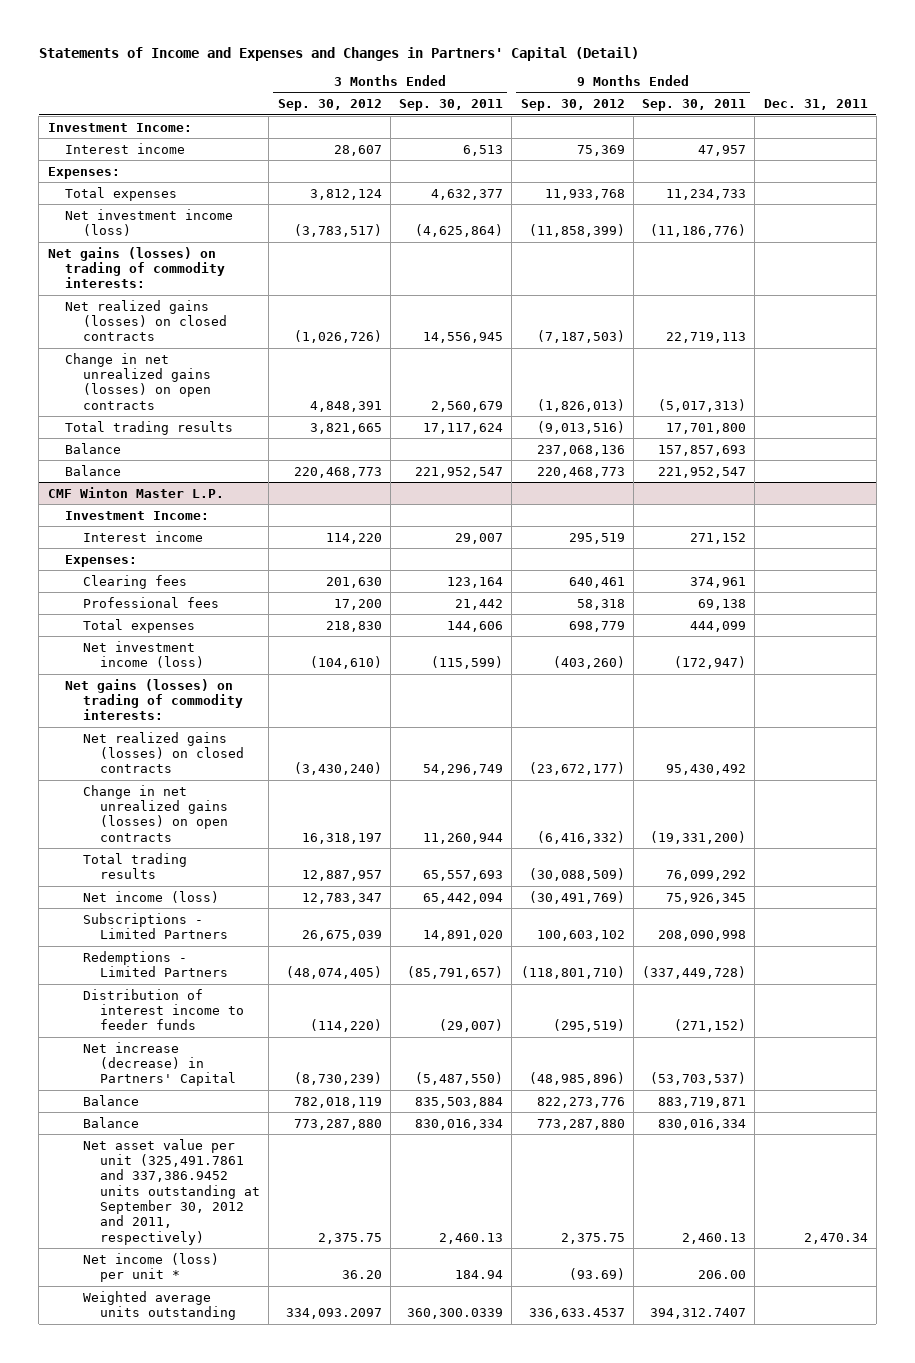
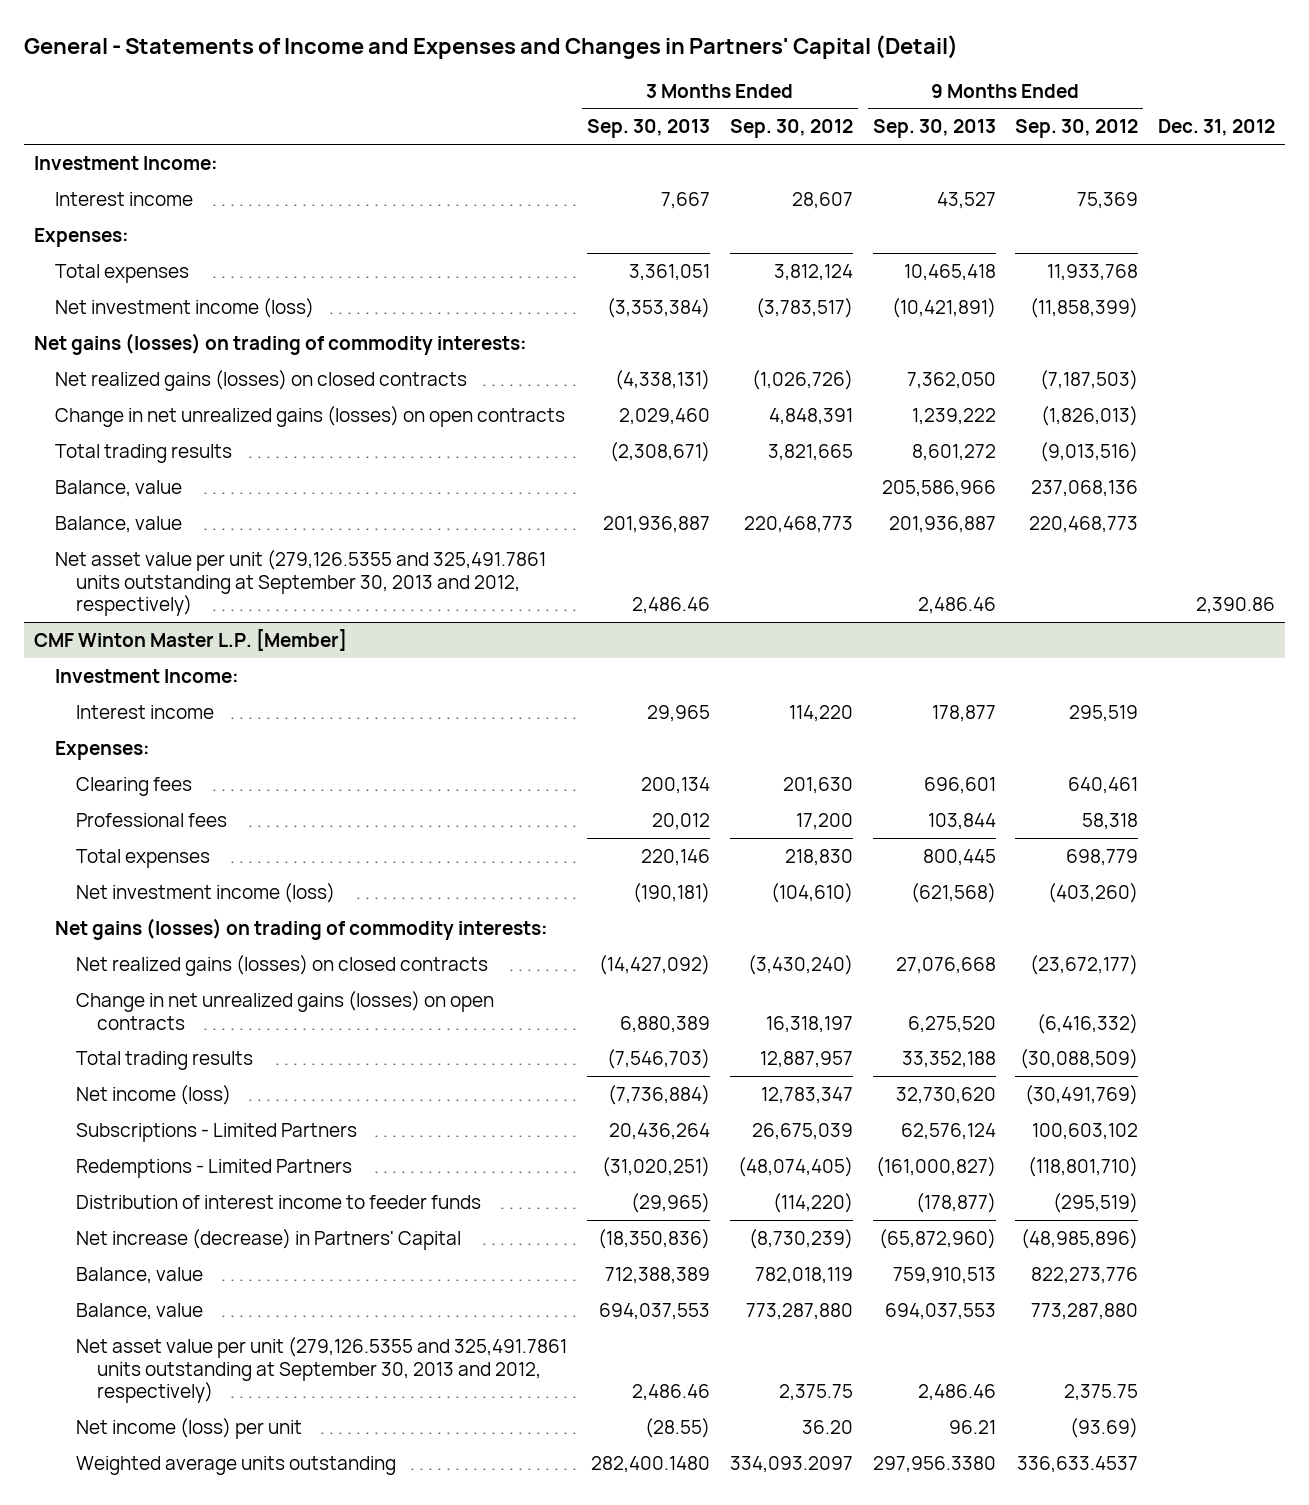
[38,47,639,62] Statements of Income and Expenses and Changes in Partners' Capital (Detail) -> [24,34,959,59] General - Statements of Income and Expenses and Changes in Partners' Capital (Detail)
[399,99,504,112] Sep. 30, 2011 -> none
[642,99,747,112] Sep. 30, 2011 -> none
[763,99,868,111] Dec. 31, 2011 -> none
none -> [586,119,710,139] Sep. 30, 2013
none -> [872,119,996,139] Sep. 30, 2013
none -> [1158,119,1276,137] Dec. 31, 2012
[65,442,122,454] Balance -> [54,479,182,497] Balance, value
[65,464,122,476] Balance -> [54,515,182,533] Balance, value
none -> [54,549,546,617] Net asset value per unit (279,126.5355 and 325,491.7861 units outstanding at September 30, 2013 and 2012, respectively)
[47,486,224,498] CMF Winton Master L.P. -> [34,628,348,651] CMF Winton Master L.P. [Member]
[82,1094,139,1106] Balance -> [75,1266,203,1284] Balance, value
[82,1116,139,1128] Balance -> [75,1302,203,1320] Balance, value
[82,1138,261,1245] Net asset value per unit (325,491.7861 and 337,386.9452 units outstanding at September 30, 2012 and 2011, respectively) -> [75,1336,567,1404] Net asset value per unit (279,126.5355 and 325,491.7861 units outstanding at September 30, 2013 and 2012, respectively)
[82,1252,219,1282] Net income (loss) per unit * -> [75,1417,302,1439] Net income (loss) per unit

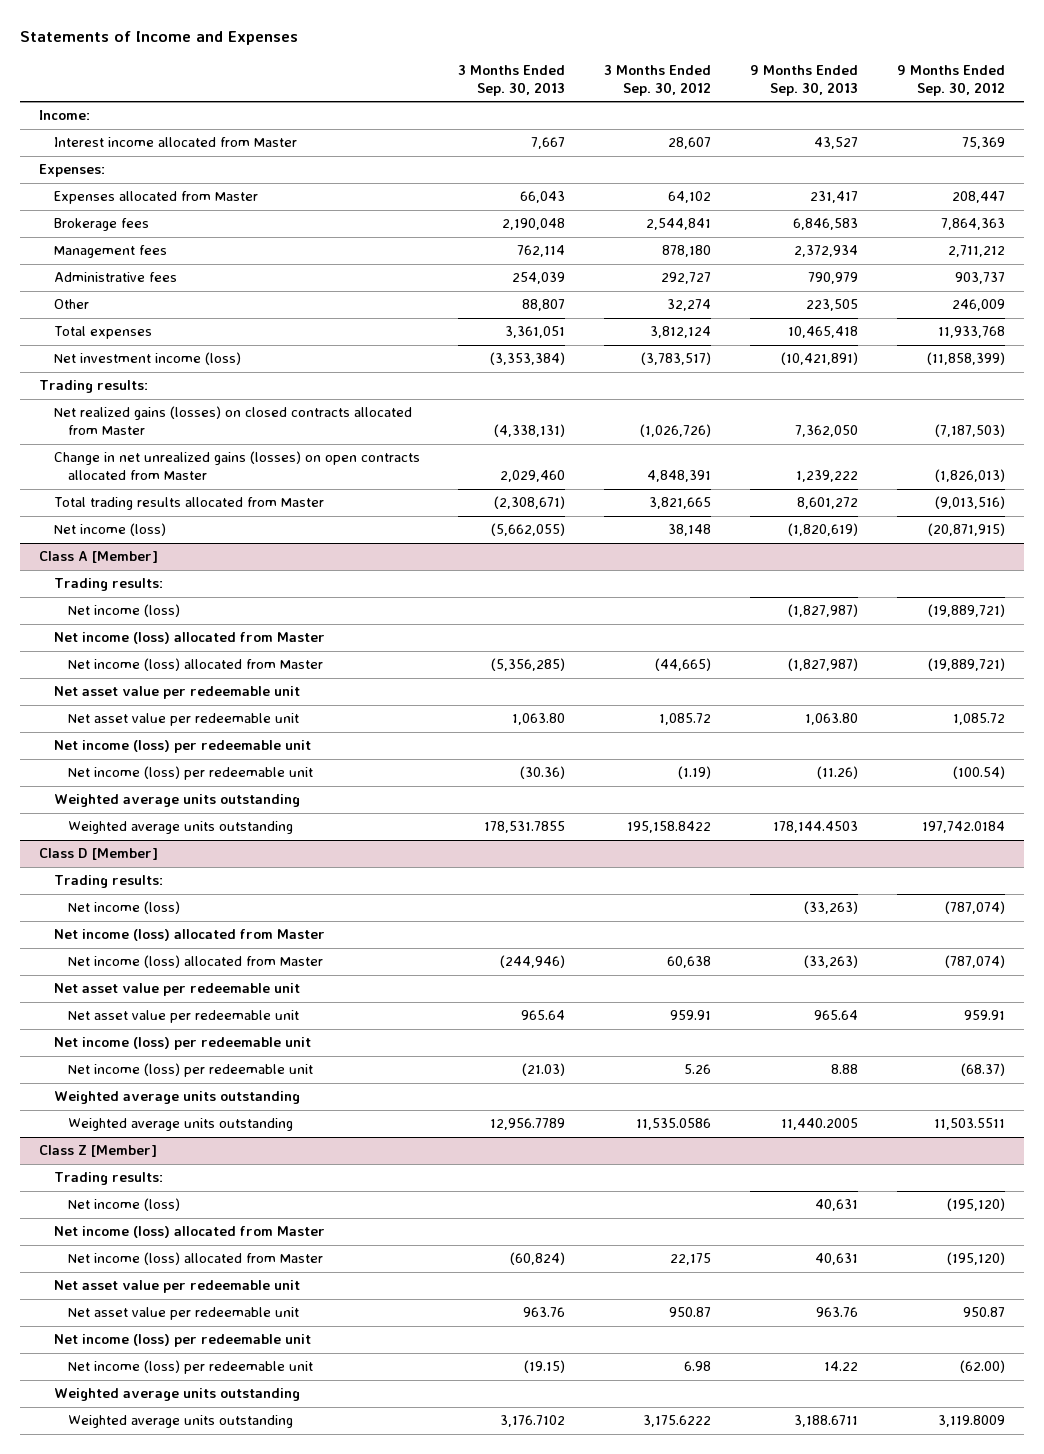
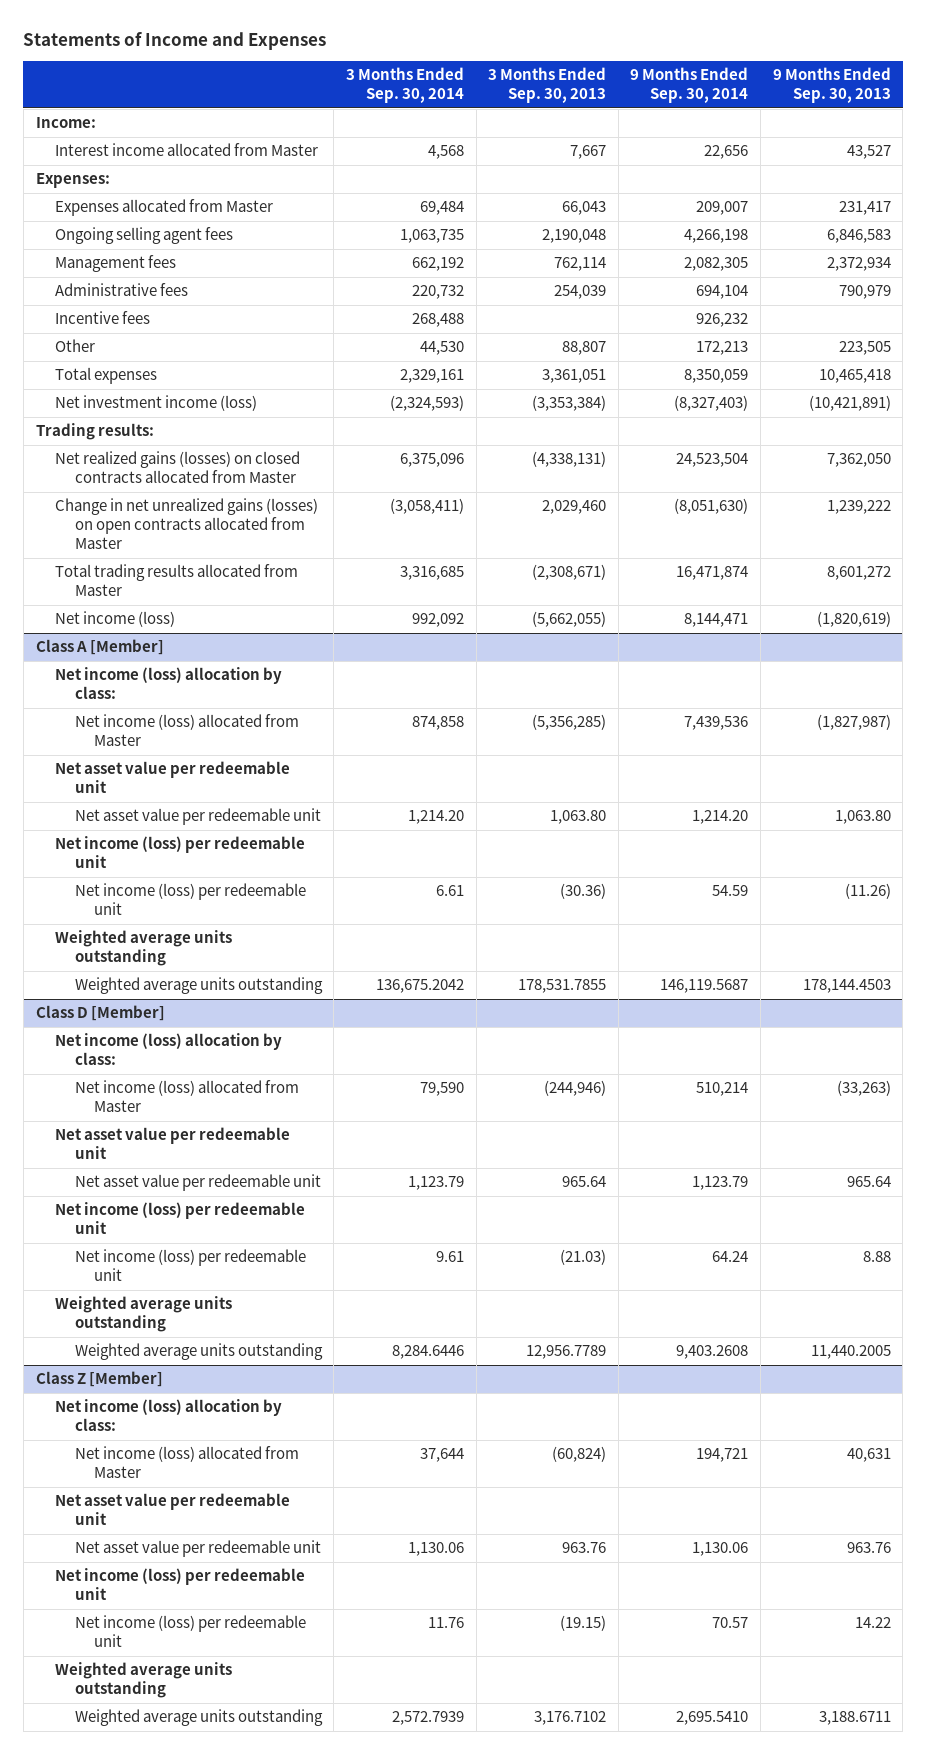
[604,65,712,96] 3 Months Ended Sep. 30, 2012 -> none
[896,65,1005,96] 9 Months Ended Sep. 30, 2012 -> none
none -> [345,67,464,104] 3 Months Ended Sep. 30, 2014
none -> [630,67,749,104] 9 Months Ended Sep. 30, 2014
[53,218,149,232] Brokerage fees -> [55,227,234,245] Ongoing selling agent fees
none -> [55,311,151,325] Incentive fees
[53,578,163,592] Trading results: -> none
[67,604,180,618] Net income (loss) -> none
[53,632,325,645] Net income (loss) allocated from Master -> [55,667,283,700] Net income (loss) allocation by class:
[53,875,163,889] Trading results: -> none
[67,901,180,915] Net income (loss) -> none
[53,929,325,942] Net income (loss) allocated from Master -> [55,1033,283,1066] Net income (loss) allocation by class:
[53,1172,163,1186] Trading results: -> none
[67,1198,180,1212] Net income (loss) -> none
[53,1226,325,1239] Net income (loss) allocated from Master -> [55,1399,283,1432] Net income (loss) allocation by class:

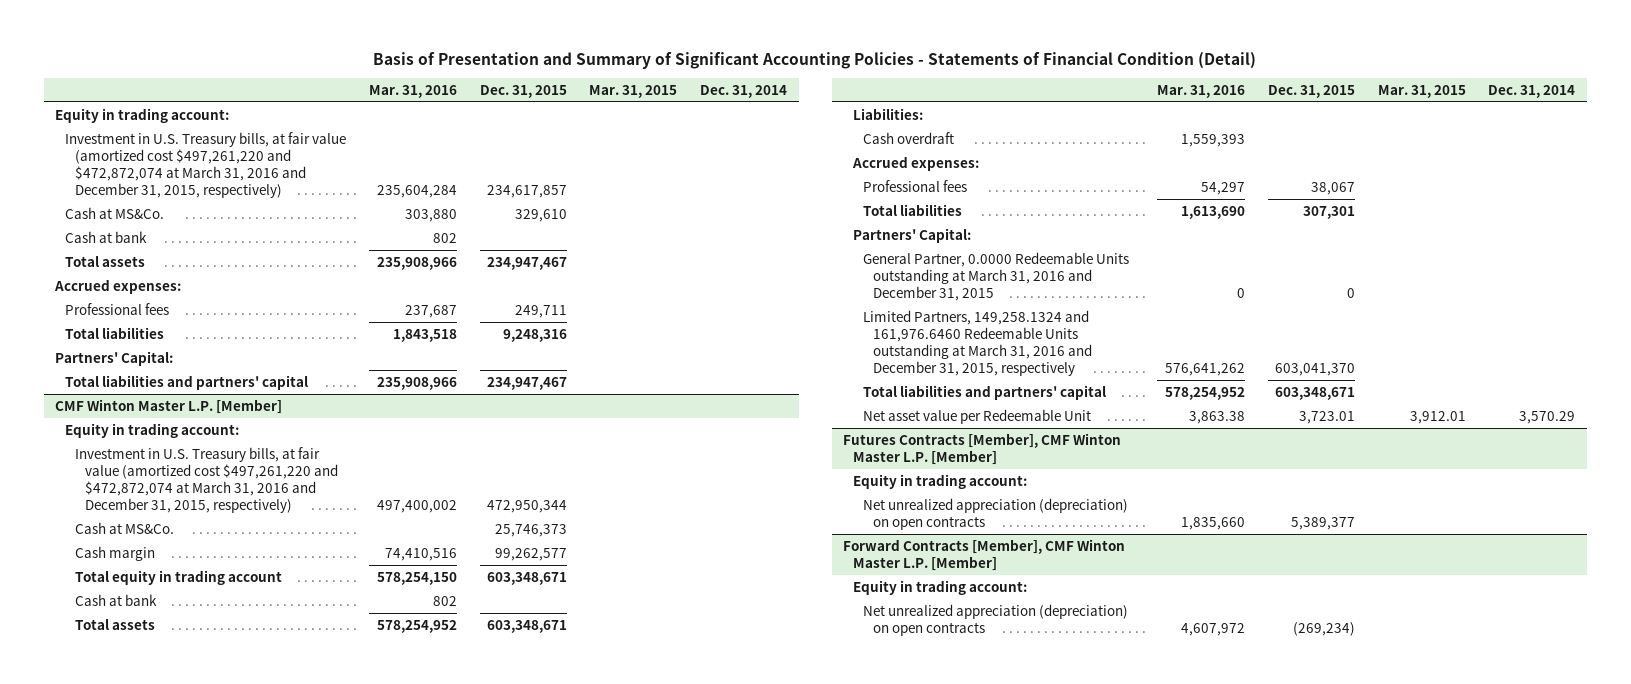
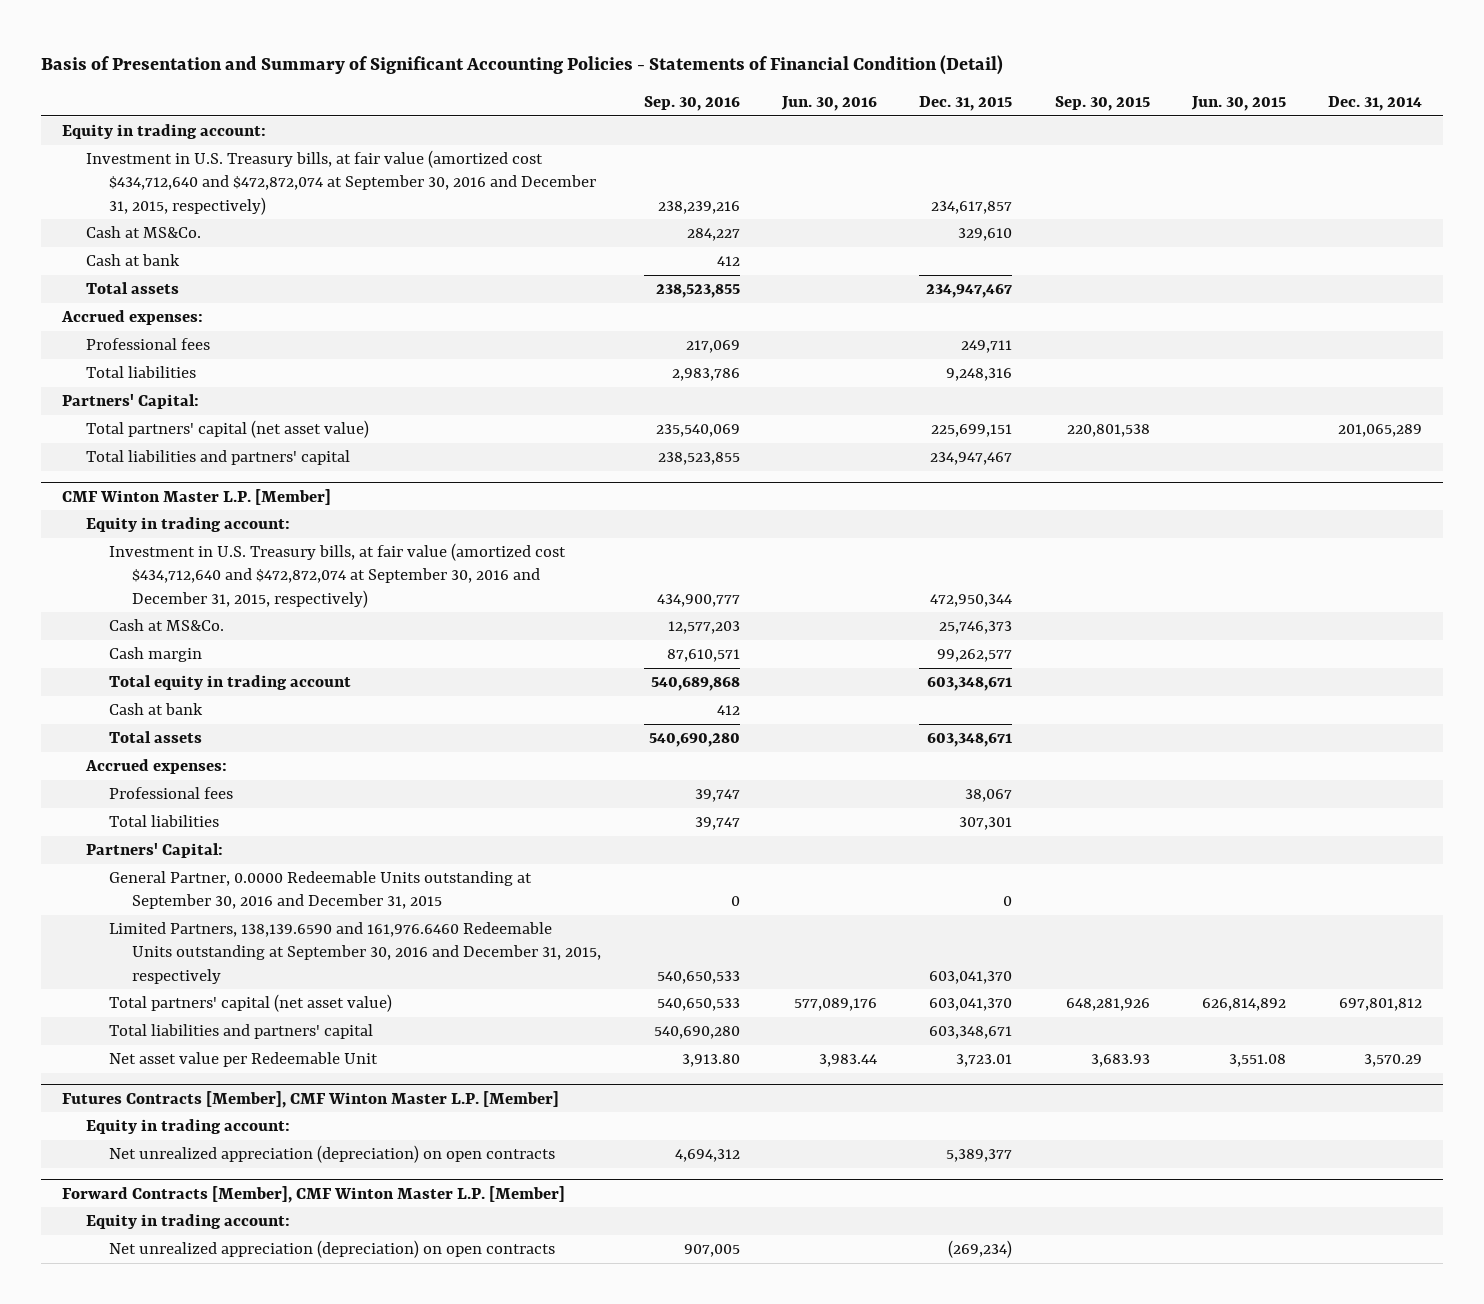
[368,84,457,98] Mar. 31, 2016 -> none
[589,84,678,98] Mar. 31, 2015 -> none
none -> [643,96,740,112] Sep. 30, 2016
none -> [781,96,878,112] Jun. 30, 2016
none -> [1054,96,1150,112] Sep. 30, 2015
none -> [1190,96,1286,112] Jun. 30, 2015
[65,131,347,199] Investment in U.S. Treasury bills, at fair value (amortized cost $497,261,220 and $472,872,074 at March 31, 2016 and December 31, 2015, respectively) -> [85,150,597,215] Investment in U.S. Treasury bills, at fair value (amortized cost $434,712,640 and $472,872,074 at September 30, 2016 and December 31, 2015, respectively)
none -> [85,420,369,439] Total partners' capital (net asset value)
[74,446,338,514] Investment in U.S. Treasury bills, at fair value (amortized cost $497,261,220 and $472,872,074 at March 31, 2016 and December 31, 2015, respectively) -> [109,543,567,608] Investment in U.S. Treasury bills, at fair value (amortized cost $434,712,640 and $472,872,074 at September 30, 2016 and December 31, 2015, respectively)
[853,107,924,120] Liabilities: -> none
[863,131,955,144] Cash overdraft -> none
[863,251,1130,302] General Partner, 0.0000 Redeemable Units outstanding at March 31, 2016 and December 31, 2015 -> [109,871,533,910] General Partner, 0.0000 Redeemable Units outstanding at September 30, 2016 and December 31, 2015
[863,309,1093,377] Limited Partners, 149,258.1324 and 161,976.6460 Redeemable Units outstanding at March 31, 2016 and December 31, 2015, respectively -> [109,922,602,984] Limited Partners, 138,139.6590 and 161,976.6460 Redeemable Units outstanding at September 30, 2016 and December 31, 2015, respectively
none -> [109,994,393,1013] Total partners' capital (net asset value)

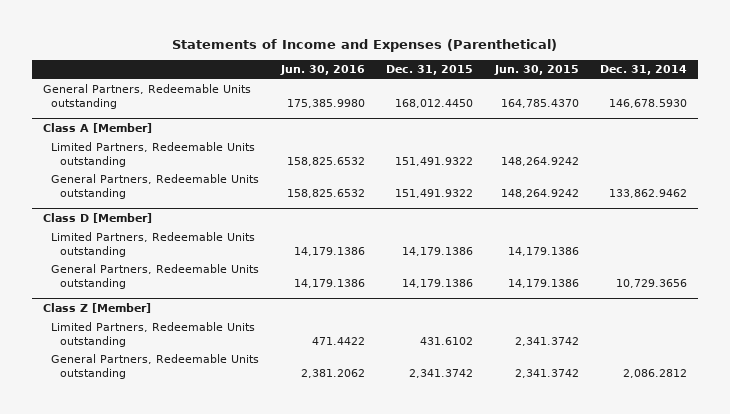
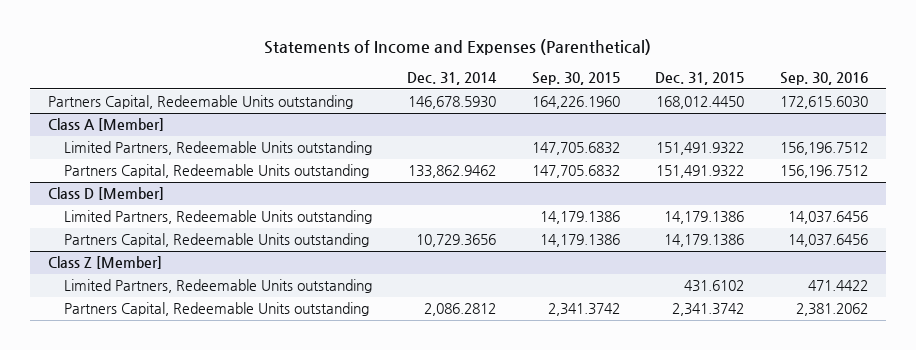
[279,65,365,76] Jun. 30, 2016 -> none
[493,65,579,76] Jun. 30, 2015 -> none
none -> [531,72,620,86] Sep. 30, 2015
none -> [780,72,869,86] Sep. 30, 2016
[42,84,251,110] General Partners, Redeemable Units outstanding -> [47,95,353,110] Partners Capital, Redeemable Units outstanding
[51,174,260,200] General Partners, Redeemable Units outstanding -> [63,164,369,179] Partners Capital, Redeemable Units outstanding
[51,264,260,290] General Partners, Redeemable Units outstanding -> [63,233,369,248] Partners Capital, Redeemable Units outstanding
[51,354,260,380] General Partners, Redeemable Units outstanding -> [63,302,369,317] Partners Capital, Redeemable Units outstanding

